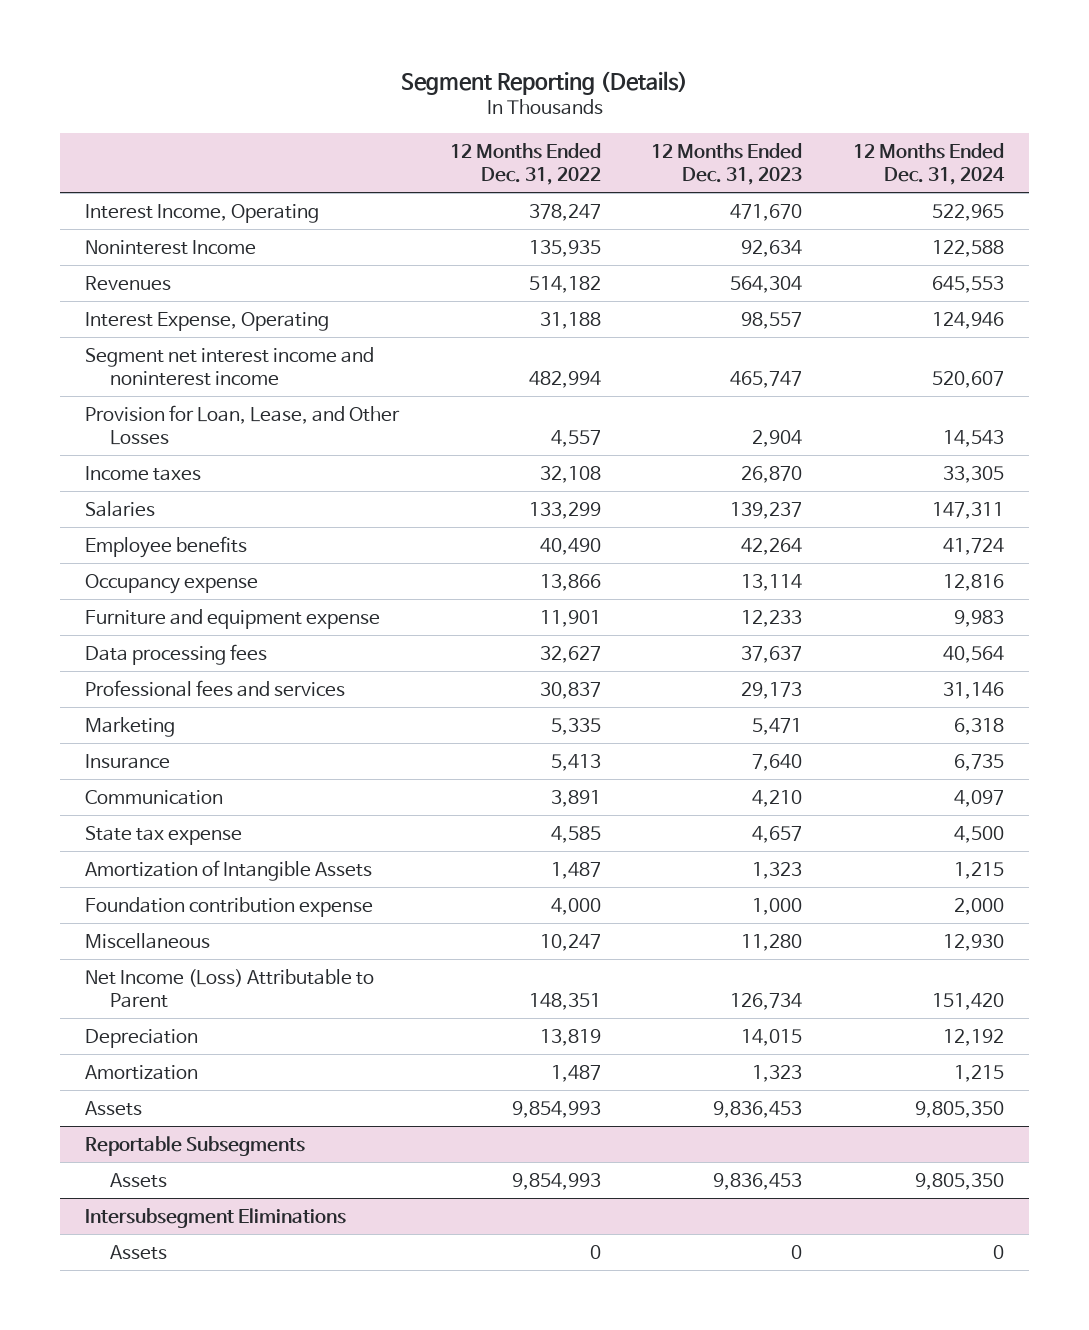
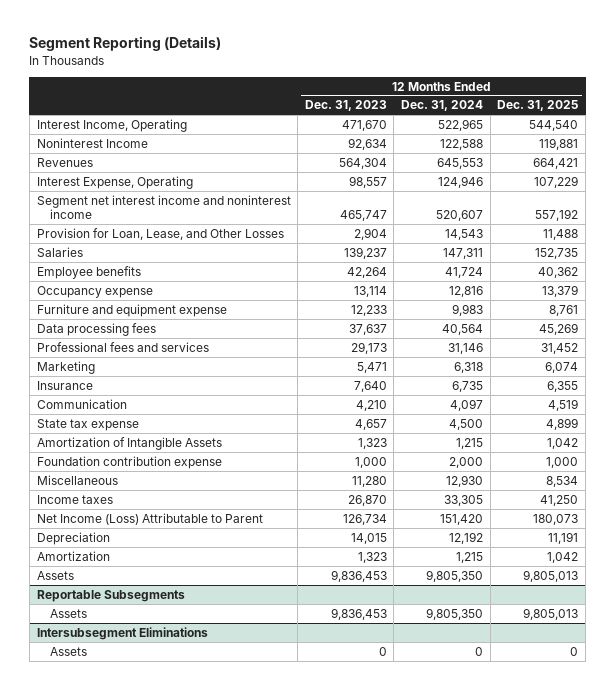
[449,143,601,185] 12 Months Ended Dec. 31, 2022 -> none
none -> [497,100,579,112] Dec. 31, 2025
[85,465,202,481] Income taxes -> [36,494,113,504] Income taxes

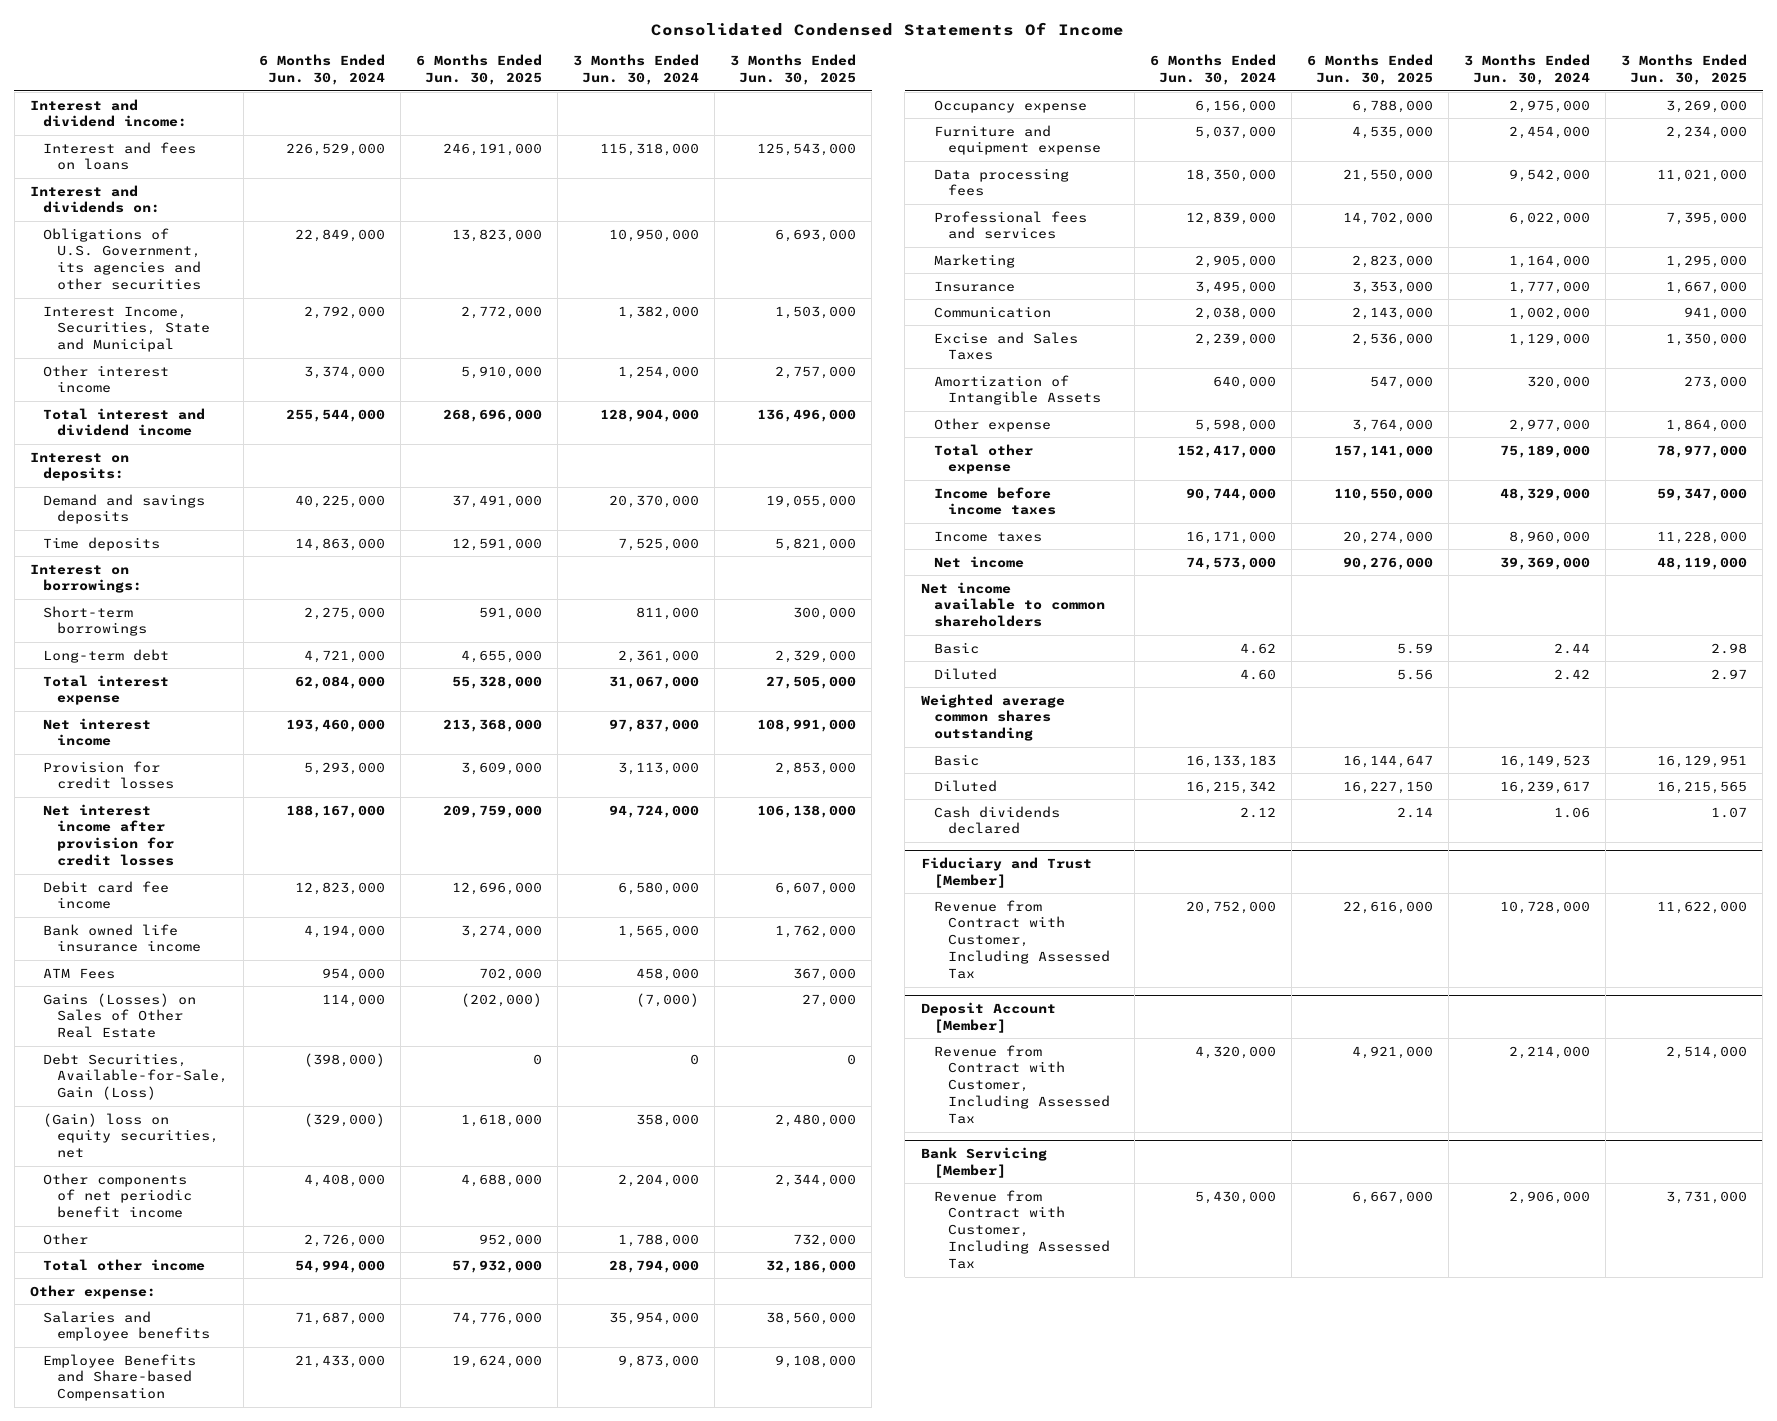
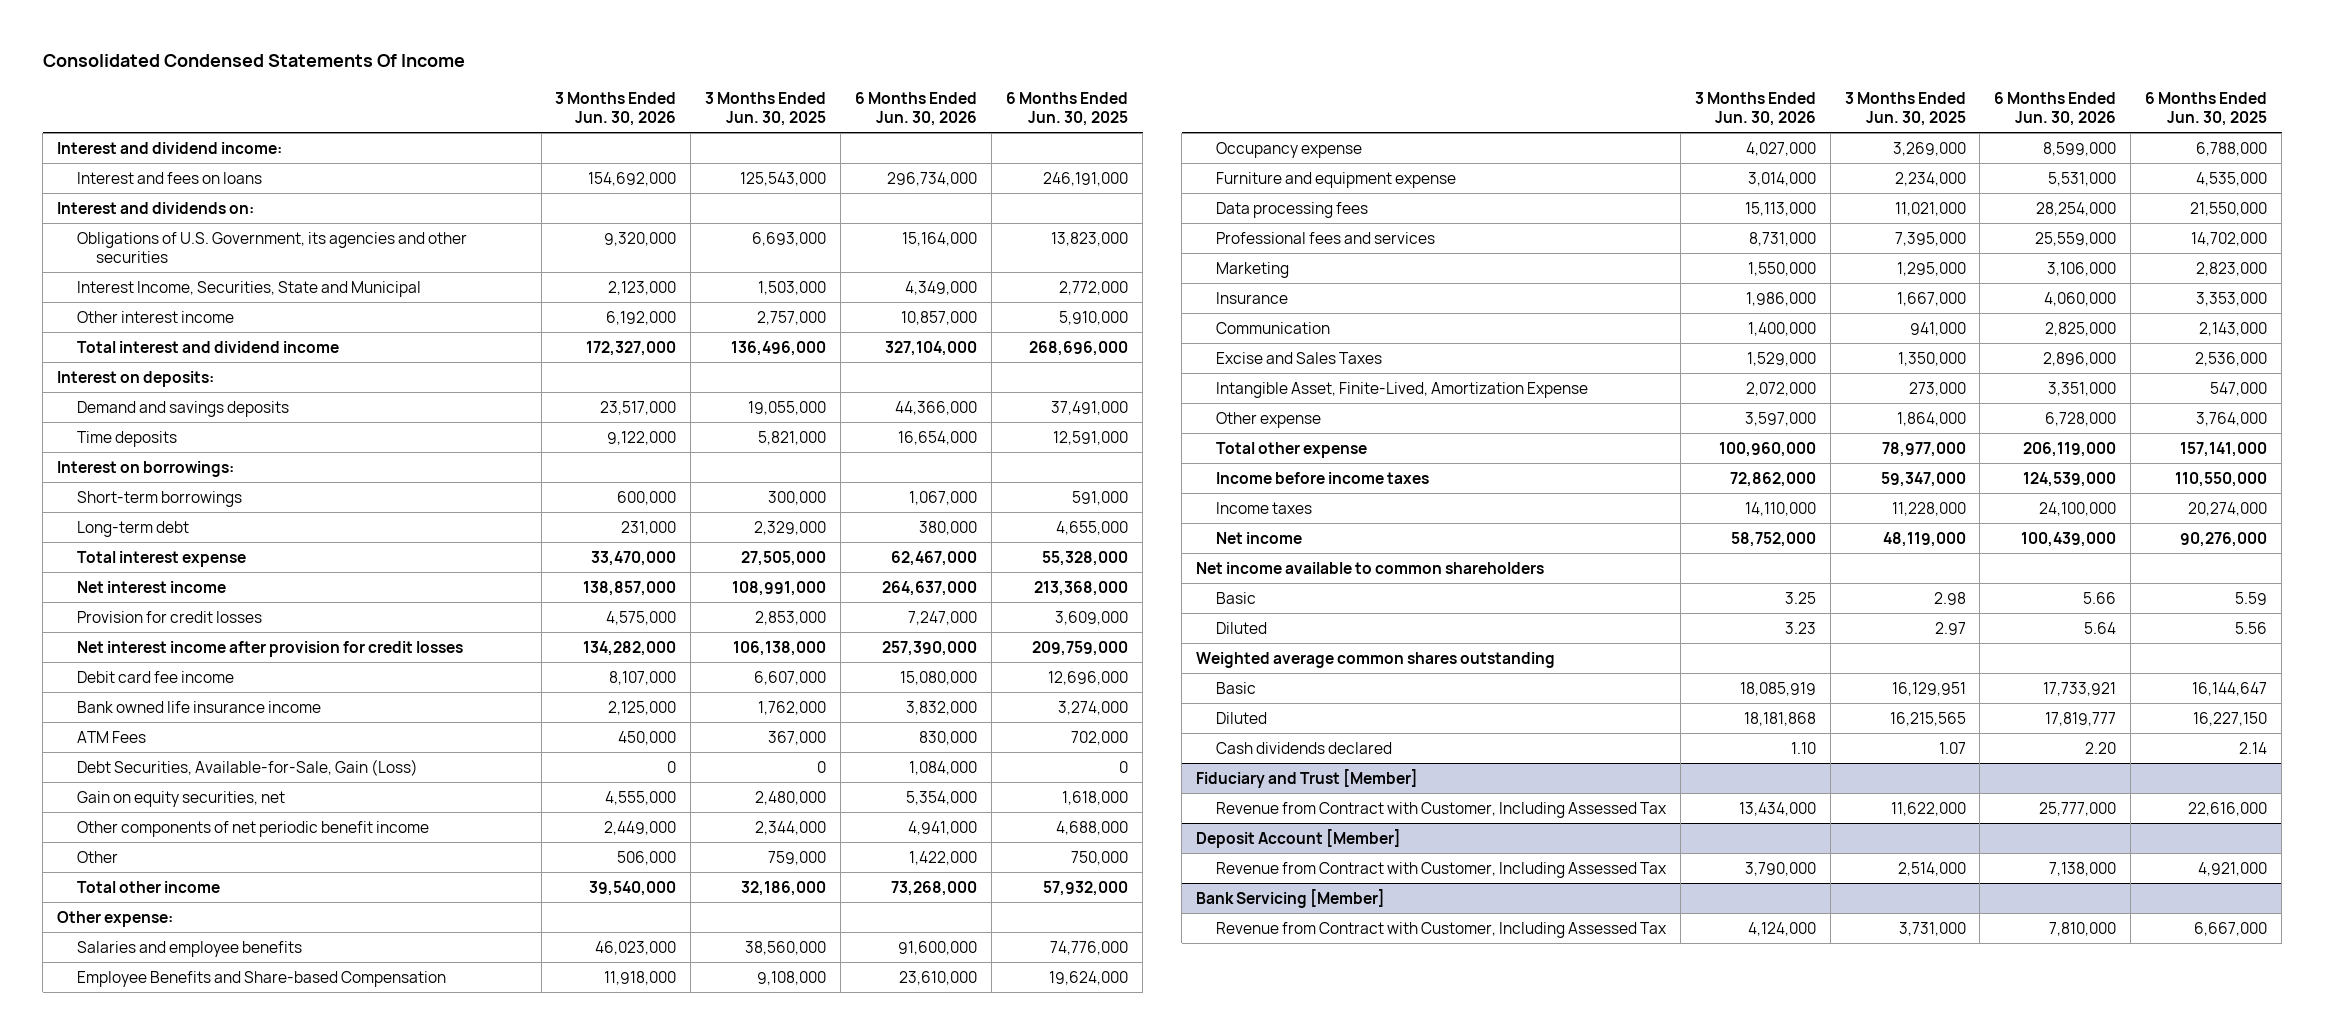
[259,54,386,86] 6 Months Ended Jun. 30, 2024 -> none
[573,54,700,86] 3 Months Ended Jun. 30, 2024 -> none
none -> [555,91,677,126] 3 Months Ended Jun. 30, 2026
none -> [855,91,978,126] 6 Months Ended Jun. 30, 2026
[43,992,197,1039] Gains (Losses) on Sales of Other Real Estate -> none
[43,1112,219,1159] (Gain) loss on equity securities, net -> [76,790,285,807] Gain on equity securities, net
[479,1233,543,1247] 952,000 -> [1071,850,1129,865] 750,000
[793,1233,857,1247] 732,000 -> [768,850,827,865] 759,000
[934,374,1101,406] Amortization of Intangible Assets -> [1215,381,1588,398] Intangible Asset, Finite-Lived, Amortization Expense

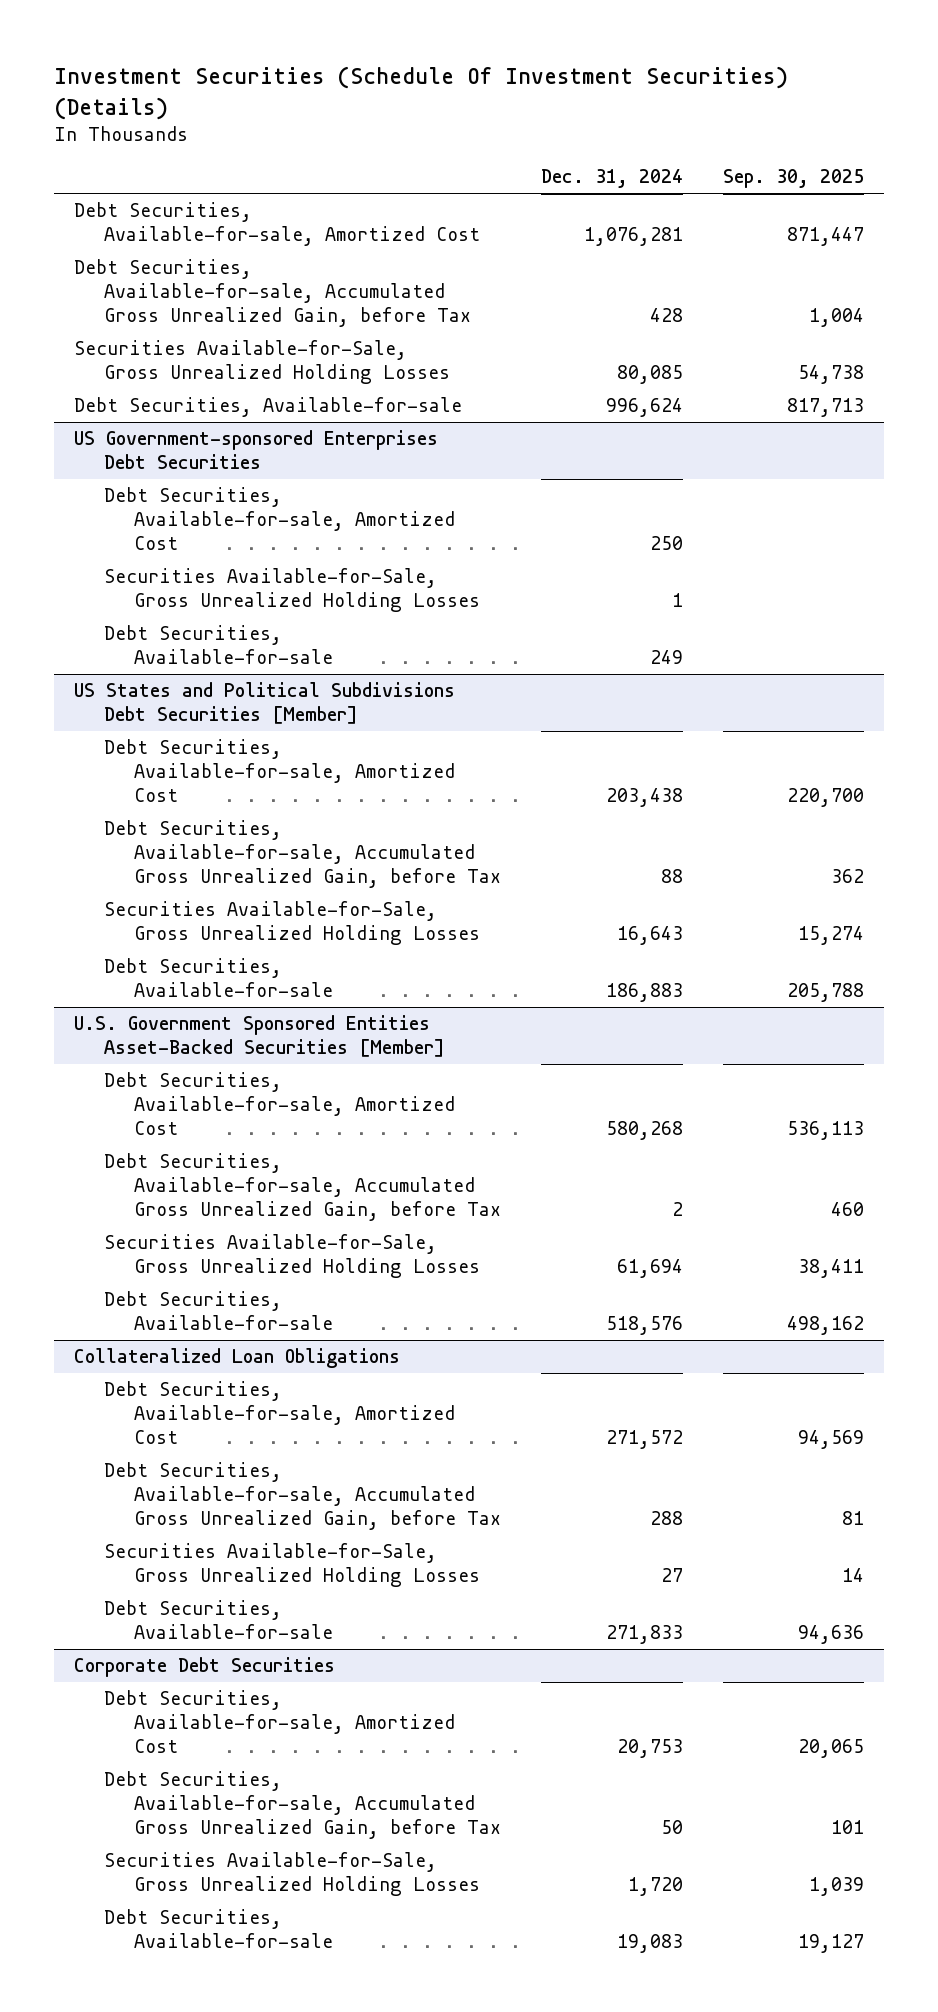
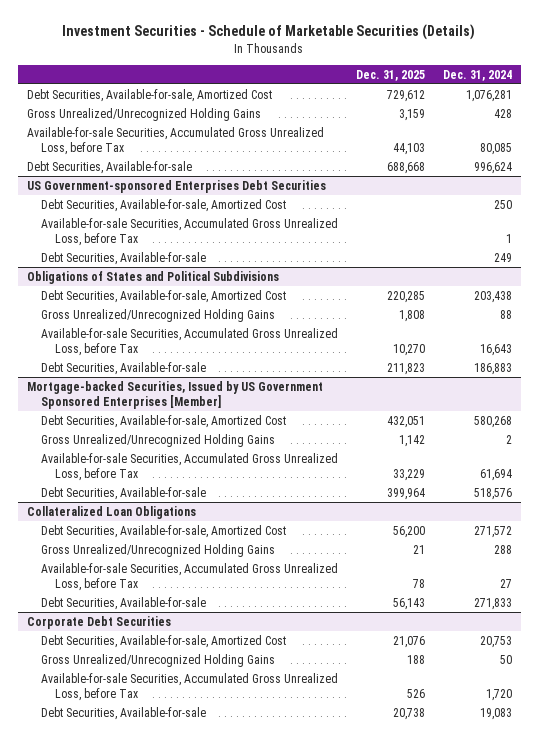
[54,66,789,120] Investment Securities (Schedule Of Investment Securities) (Details) -> [62,24,476,41] Investment Securities - Schedule of Marketable Securities (Details)
[722,169,864,189] Sep. 30, 2025 -> none
none -> [355,69,425,81] Dec. 31, 2025
[74,259,472,327] Debt Securities, Available-for-sale, Accumulated Gross Unrealized Gain, before Tax -> [26,107,261,121] Gross Unrealized/Unrecognized Holding Gains
[74,340,451,384] Securities Available-for-Sale, Gross Unrealized Holding Losses -> [26,126,324,156] Available-for-sale Securities, Accumulated Gross Unrealized Loss, before Tax
[104,568,481,612] Securities Available-for-Sale, Gross Unrealized Holding Losses -> [40,217,338,247] Available-for-sale Securities, Accumulated Gross Unrealized Loss, before Tax
[74,682,456,724] US States and Political Subdivisions Debt Securities [Member] -> [26,270,279,284] Obligations of States and Political Subdivisions
[104,820,502,888] Debt Securities, Available-for-sale, Accumulated Gross Unrealized Gain, before Tax -> [40,308,275,322] Gross Unrealized/Unrecognized Holding Gains
[104,901,481,945] Securities Available-for-Sale, Gross Unrealized Holding Losses -> [40,327,338,357] Available-for-sale Securities, Accumulated Gross Unrealized Loss, before Tax
[74,1015,446,1057] U.S. Government Sponsored Entities Asset-Backed Securities [Member] -> [26,380,323,410] Mortgage-backed Securities, Issued by US Government Sponsored Enterprises [Member]
[104,1153,502,1221] Debt Securities, Available-for-sale, Accumulated Gross Unrealized Gain, before Tax -> [40,433,275,447] Gross Unrealized/Unrecognized Holding Gains
[104,1234,481,1278] Securities Available-for-Sale, Gross Unrealized Holding Losses -> [40,452,338,482] Available-for-sale Securities, Accumulated Gross Unrealized Loss, before Tax
[104,1462,502,1530] Debt Securities, Available-for-sale, Accumulated Gross Unrealized Gain, before Tax -> [40,543,275,557] Gross Unrealized/Unrecognized Holding Gains
[104,1543,481,1587] Securities Available-for-Sale, Gross Unrealized Holding Losses -> [40,562,338,592] Available-for-sale Securities, Accumulated Gross Unrealized Loss, before Tax
[104,1771,502,1839] Debt Securities, Available-for-sale, Accumulated Gross Unrealized Gain, before Tax -> [40,653,275,667] Gross Unrealized/Unrecognized Holding Gains
[104,1852,481,1896] Securities Available-for-Sale, Gross Unrealized Holding Losses -> [40,672,338,702] Available-for-sale Securities, Accumulated Gross Unrealized Loss, before Tax

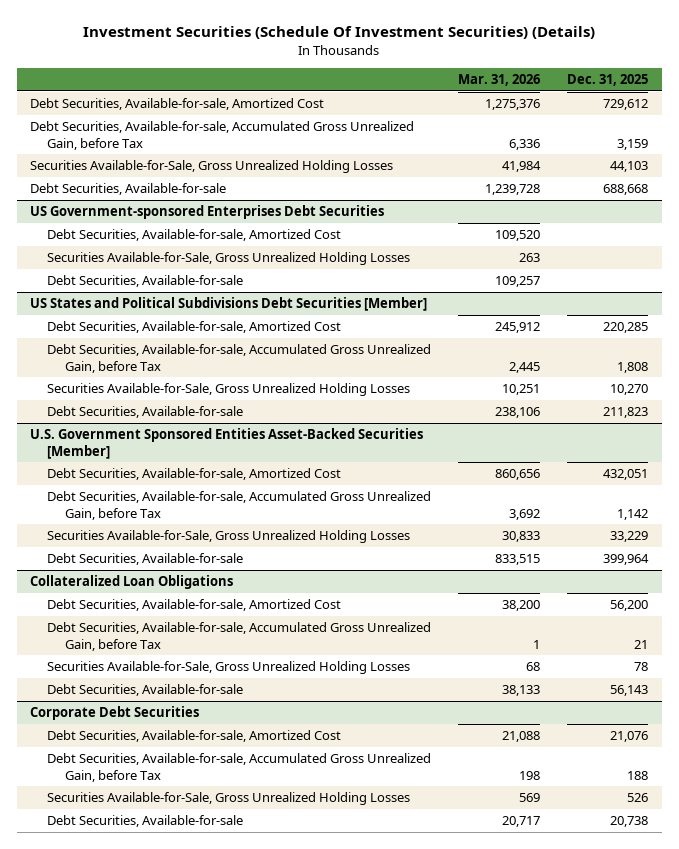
[62,24,476,41] Investment Securities - Schedule of Marketable Securities (Details) -> [83,26,596,40] Investment Securities (Schedule Of Investment Securities) (Details)
[443,69,513,81] Dec. 31, 2024 -> none
none -> [458,74,541,87] Mar. 31, 2026
[26,107,261,121] Gross Unrealized/Unrecognized Holding Gains -> [30,121,415,150] Debt Securities, Available-for-sale, Accumulated Gross Unrealized Gain, before Tax
[26,126,324,156] Available-for-sale Securities, Accumulated Gross Unrealized Loss, before Tax -> [30,160,394,174] Securities Available-for-Sale, Gross Unrealized Holding Losses
[40,217,338,247] Available-for-sale Securities, Accumulated Gross Unrealized Loss, before Tax -> [47,252,411,266] Securities Available-for-Sale, Gross Unrealized Holding Losses
[26,270,279,284] Obligations of States and Political Subdivisions -> [30,297,428,312] US States and Political Subdivisions Debt Securities [Member]
[40,308,275,322] Gross Unrealized/Unrecognized Holding Gains -> [47,344,432,373] Debt Securities, Available-for-sale, Accumulated Gross Unrealized Gain, before Tax
[40,327,338,357] Available-for-sale Securities, Accumulated Gross Unrealized Loss, before Tax -> [47,383,411,397] Securities Available-for-Sale, Gross Unrealized Holding Losses
[26,380,323,410] Mortgage-backed Securities, Issued by US Government Sponsored Enterprises [Member] -> [30,428,424,459] U.S. Government Sponsored Entities Asset-Backed Securities [Member]
[40,433,275,447] Gross Unrealized/Unrecognized Holding Gains -> [47,491,432,520] Debt Securities, Available-for-sale, Accumulated Gross Unrealized Gain, before Tax
[40,452,338,482] Available-for-sale Securities, Accumulated Gross Unrealized Loss, before Tax -> [47,530,411,544] Securities Available-for-Sale, Gross Unrealized Holding Losses
[40,543,275,557] Gross Unrealized/Unrecognized Holding Gains -> [47,622,432,651] Debt Securities, Available-for-sale, Accumulated Gross Unrealized Gain, before Tax
[40,562,338,592] Available-for-sale Securities, Accumulated Gross Unrealized Loss, before Tax -> [47,661,411,675] Securities Available-for-Sale, Gross Unrealized Holding Losses
[40,653,275,667] Gross Unrealized/Unrecognized Holding Gains -> [47,753,432,782] Debt Securities, Available-for-sale, Accumulated Gross Unrealized Gain, before Tax
[40,672,338,702] Available-for-sale Securities, Accumulated Gross Unrealized Loss, before Tax -> [47,792,411,806] Securities Available-for-Sale, Gross Unrealized Holding Losses

